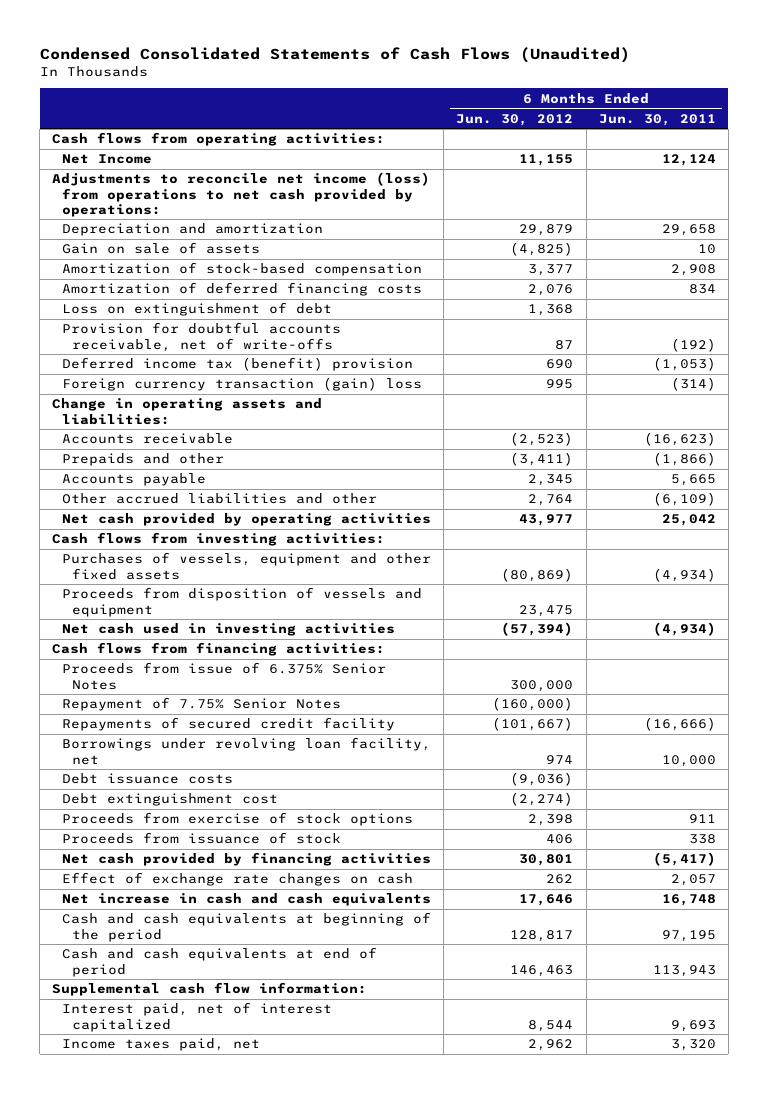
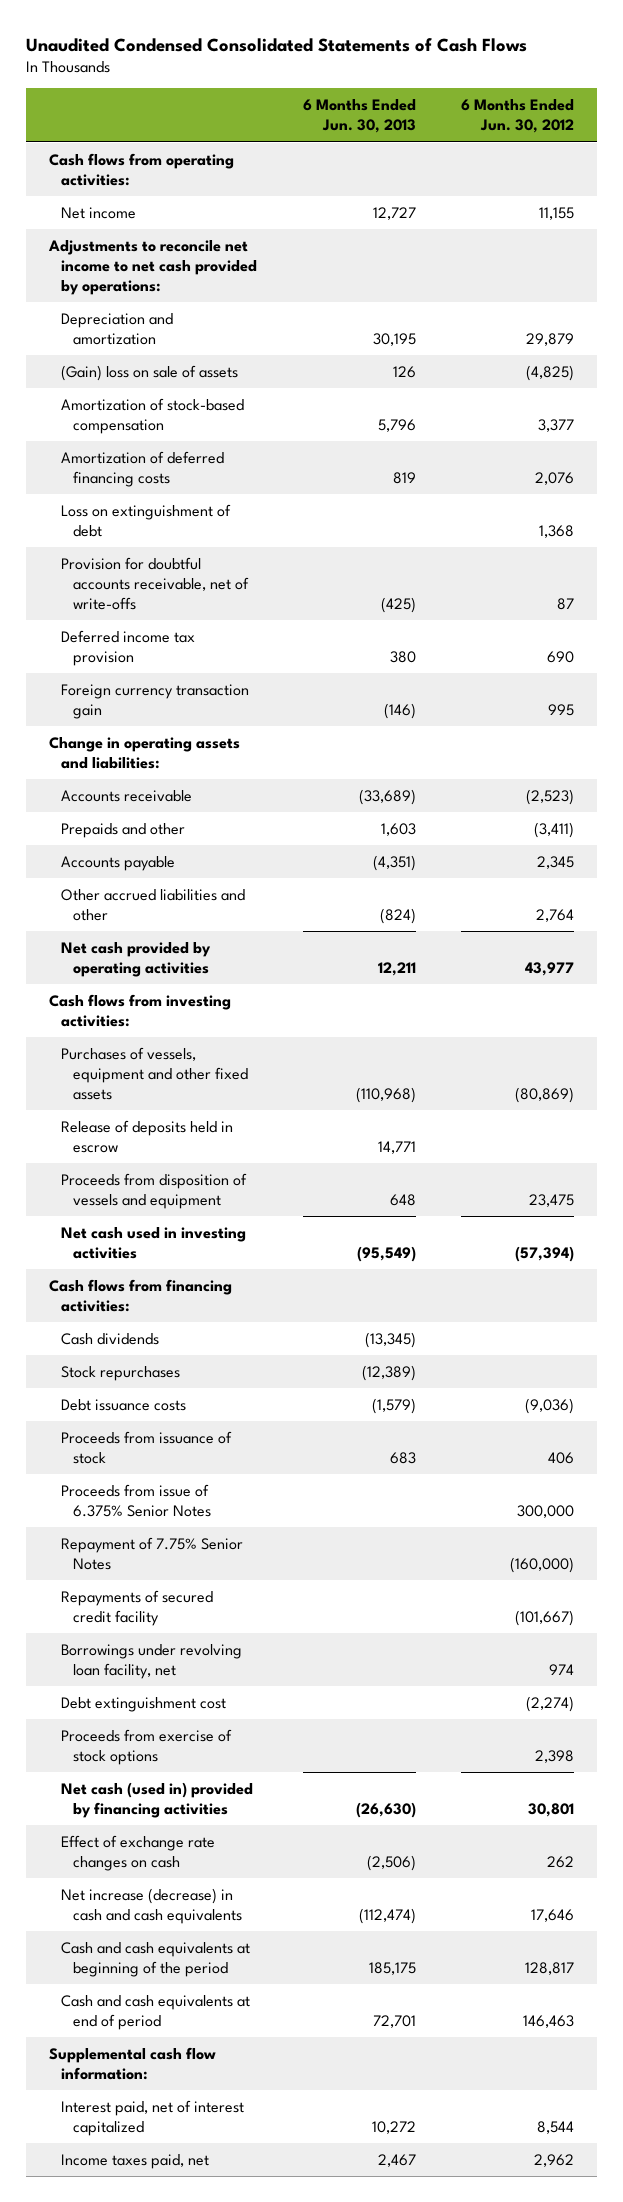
[39,46,630,63] Condensed Consolidated Statements of Cash Flows (Unaudited) -> [25,37,527,52] Unaudited Condensed Consolidated Statements of Cash Flows
[598,113,716,126] Jun. 30, 2011 -> none
none -> [302,99,416,134] 6 Months Ended Jun. 30, 2013
[61,154,152,165] Net Income -> [60,206,136,219] Net income
[52,172,431,217] Adjustments to reconcile net income (loss) from operations to net cash provided by operations: -> [47,239,257,296] Adjustments to reconcile net income to net cash provided by operations:
[61,242,260,255] Gain on sale of assets -> [60,364,238,381] (Gain) loss on sale of assets
[61,357,413,372] Deferred income tax (benefit) provision -> [60,629,195,666] Deferred income tax provision
[61,377,422,392] Foreign currency transaction (gain) loss -> [60,683,249,719] Foreign currency transaction gain
none -> [60,1119,233,1153] Release of deposits held in escrow
none -> [60,1332,159,1345] Cash dividends
none -> [60,1365,180,1381] Stock repurchases
[61,773,233,785] Debt issuance costs -> [60,1398,186,1411] Debt issuance costs
[61,832,341,845] Proceeds from issuance of stock -> [60,1430,232,1464] Proceeds from issuance of stock
[61,852,431,867] Net cash provided by financing activities -> [60,1781,253,1818] Net cash (used in) provided by financing activities
[61,893,431,907] Net increase in cash and cash equivalents -> [60,1887,243,1924] Net increase (decrease) in cash and cash equivalents

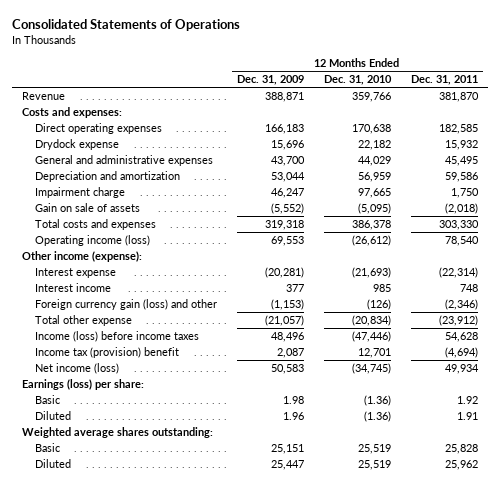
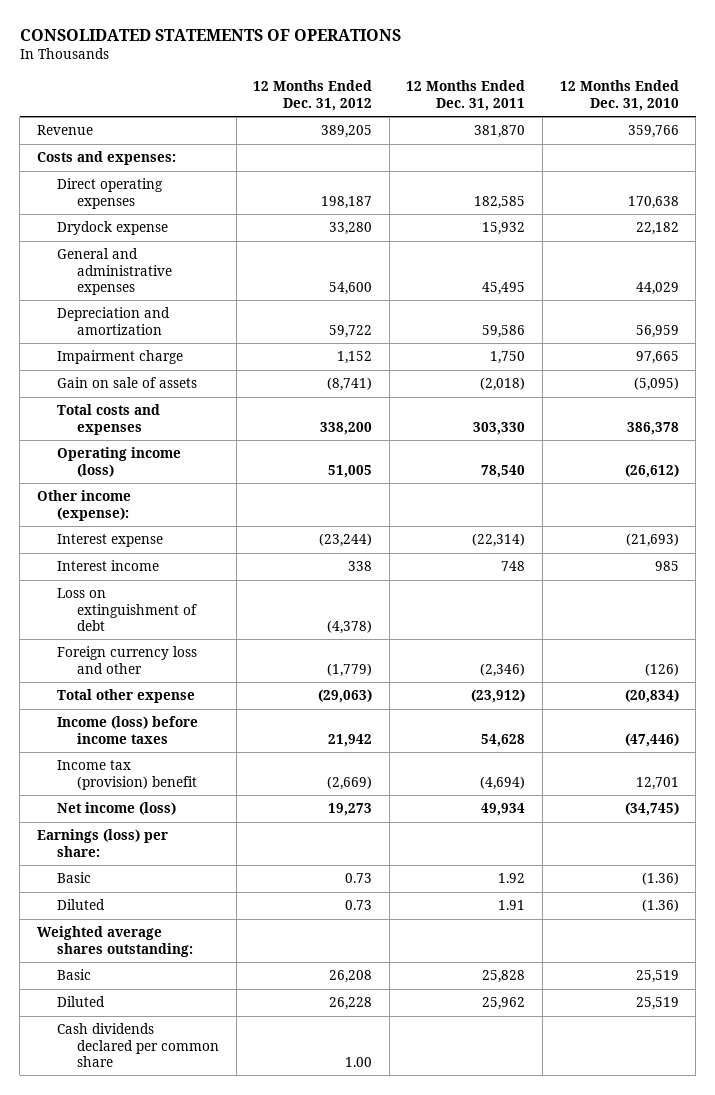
[11,19,240,32] Consolidated Statements of Operations -> [19,28,401,41] CONSOLIDATED STATEMENTS OF OPERATIONS
[236,75,304,86] Dec. 31, 2009 -> none
none -> [253,80,373,111] 12 Months Ended Dec. 31, 2012
none -> [56,588,198,632] Loss on extinguishment of debt
[35,299,218,311] Foreign currency gain (loss) and other -> [56,646,197,674] Foreign currency loss and other
none -> [56,1023,220,1068] Cash dividends declared per common share

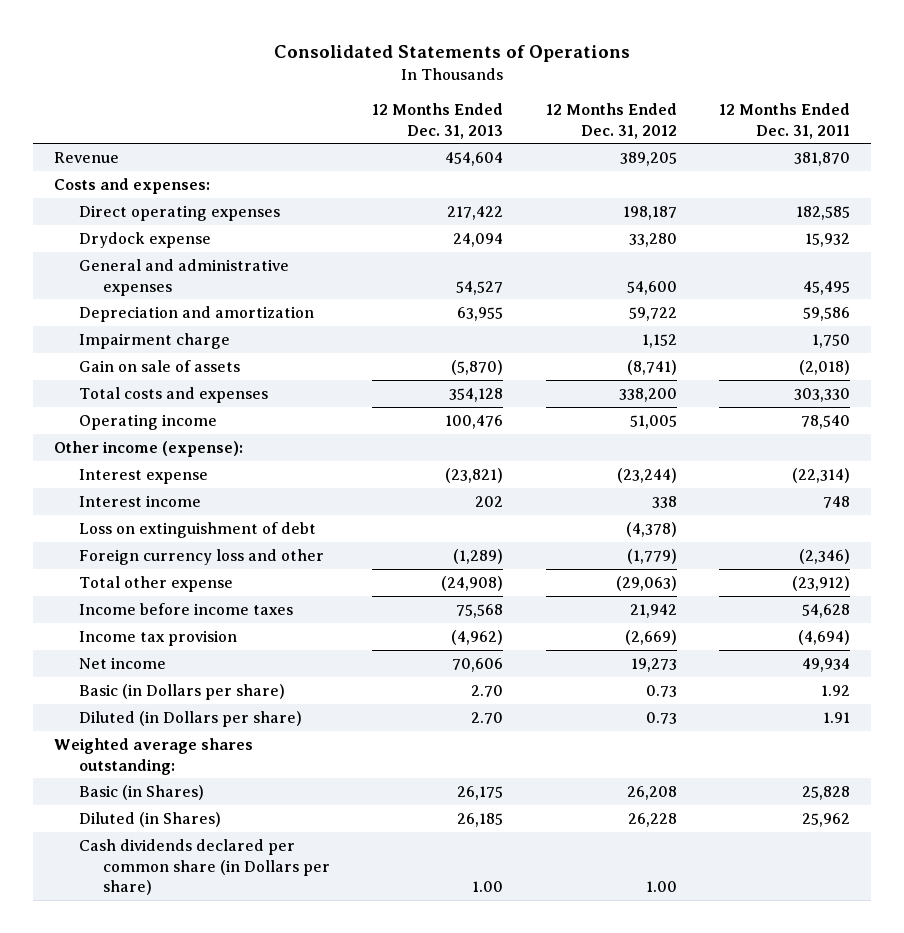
[19,28,401,41] CONSOLIDATED STATEMENTS OF OPERATIONS -> [273,45,630,63] Consolidated Statements of Operations
[559,80,679,111] 12 Months Ended Dec. 31, 2010 -> none
none -> [372,102,504,139] 12 Months Ended Dec. 31, 2013
[56,447,181,477] Operating income (loss) -> [78,413,217,430] Operating income
[36,829,168,857] Earnings (loss) per share: -> none
[56,716,198,744] Income (loss) before income taxes -> [78,602,293,615] Income before income taxes
[56,760,198,790] Income tax (provision) benefit -> [78,629,237,646] Income tax provision
[56,802,176,816] Net income (loss) -> [78,656,166,669] Net income
[56,872,91,884] Basic -> [78,683,285,700] Basic (in Dollars per share)
[56,899,105,911] Diluted -> [78,710,302,727] Diluted (in Dollars per share)
[56,969,91,981] Basic -> [78,784,204,800] Basic (in Shares)
[56,996,105,1008] Diluted -> [78,811,221,827] Diluted (in Shares)
[56,1023,220,1068] Cash dividends declared per common share -> [78,838,331,896] Cash dividends declared per common share (in Dollars per share)

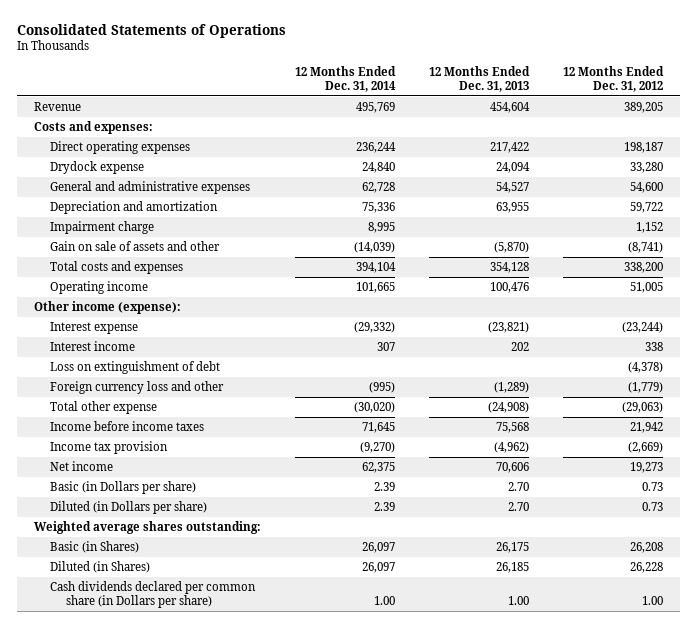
[718,102,850,139] 12 Months Ended Dec. 31, 2011 -> none
none -> [294,66,396,92] 12 Months Ended Dec. 31, 2014
[78,359,240,372] Gain on sale of assets -> [49,241,220,252] Gain on sale of assets and other

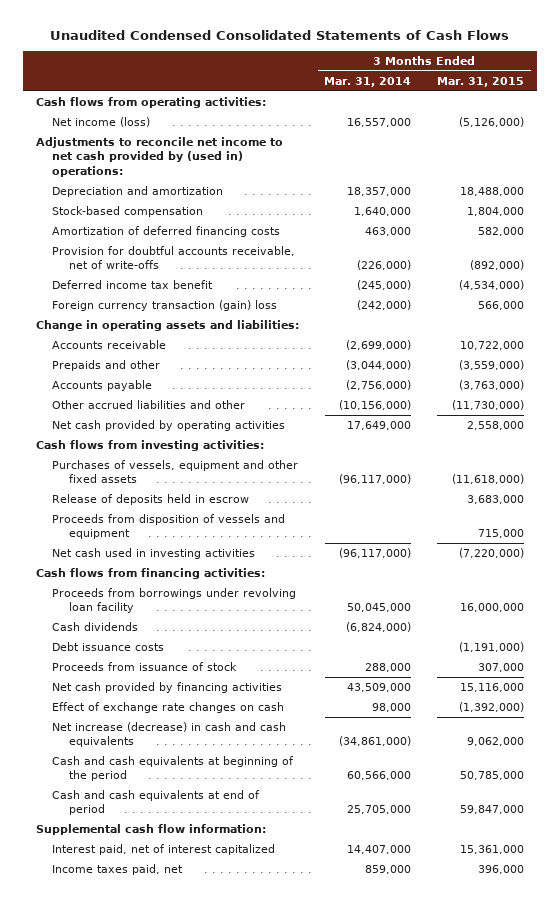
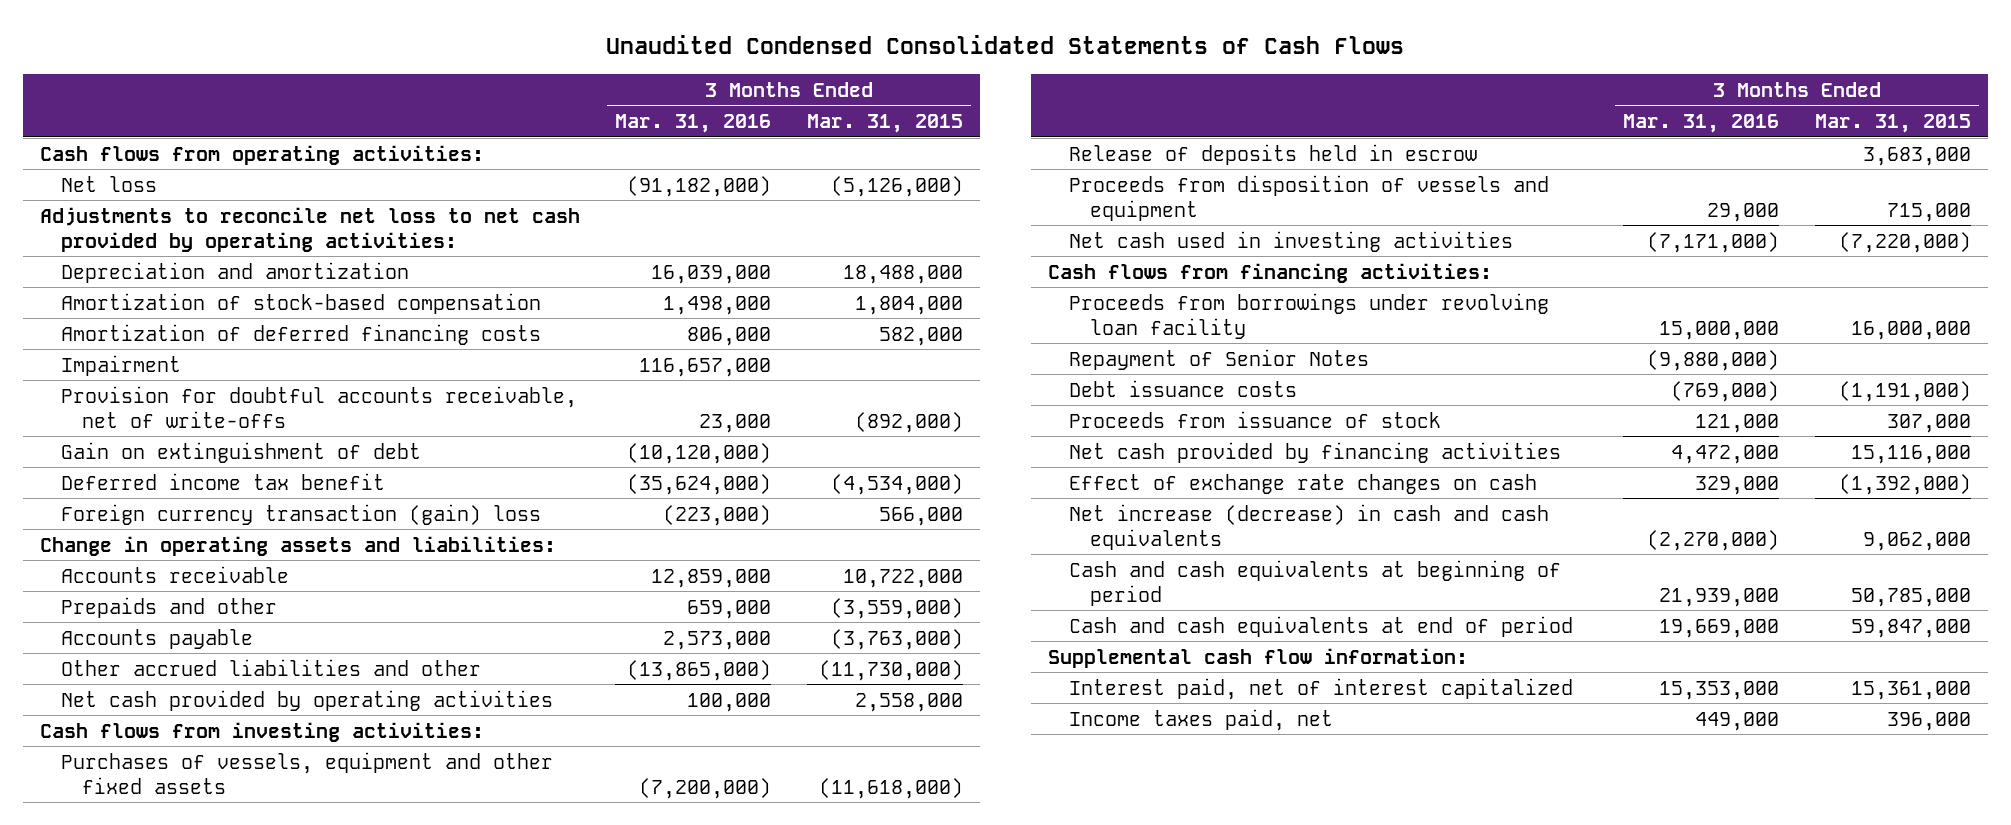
[324,76,412,87] Mar. 31, 2014 -> none
none -> [615,114,772,134] Mar. 31, 2016
[52,117,151,128] Net income (loss) -> [61,175,158,192] Net loss
[35,137,283,177] Adjustments to reconcile net income to net cash provided by (used in) operations: -> [40,206,581,252] Adjustments to reconcile net loss to net cash provided by operating activities:
[52,206,204,218] Stock-based compensation -> [61,292,542,314] Amortization of stock-based compensation
none -> [61,354,182,376] Impairment
none -> [61,441,422,463] Gain on extinguishment of debt
[52,622,139,632] Cash dividends -> none
none -> [1068,348,1369,370] Repayment of Senior Notes
[52,756,295,782] Cash and cash equivalents at beginning of the period -> [1068,559,1561,606] Cash and cash equivalents at beginning of period

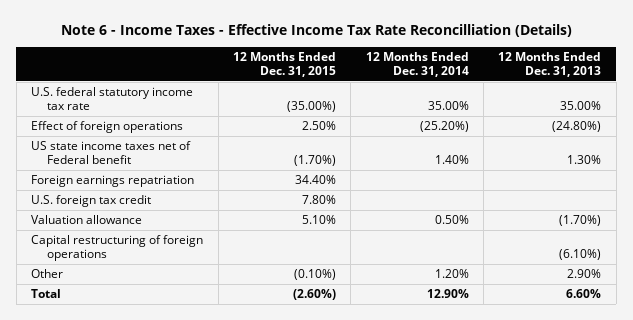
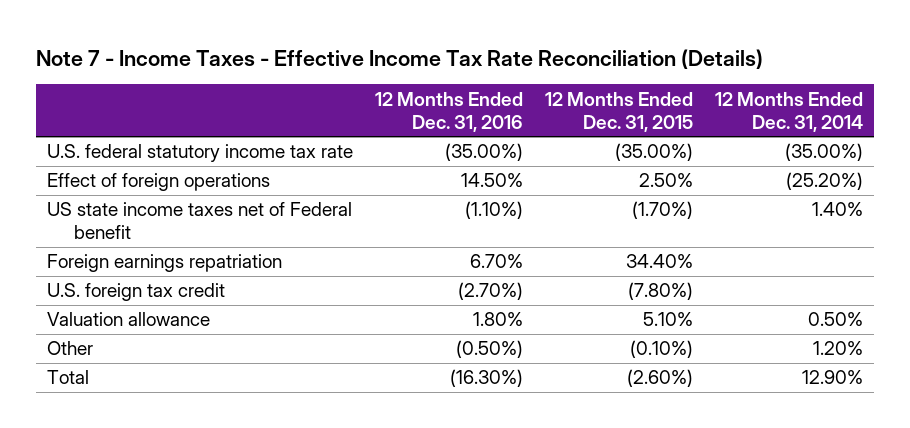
[61,23,573,37] Note 6 - Income Taxes - Effective Income Tax Rate Reconcilliation (Details) -> [36,48,764,69] Note 7 - Income Taxes - Effective Income Tax Rate Reconciliation (Details)
[498,52,602,78] 12 Months Ended Dec. 31, 2013 -> none
none -> [375,91,524,132] 12 Months Ended Dec. 31, 2016
[427,101,469,111] 35.00% -> [784,143,863,162] (35.00%)
[301,195,336,205] 7.80% -> [628,282,694,301] (7.80%)
[31,235,204,262] Capital restructuring of foreign operations -> none

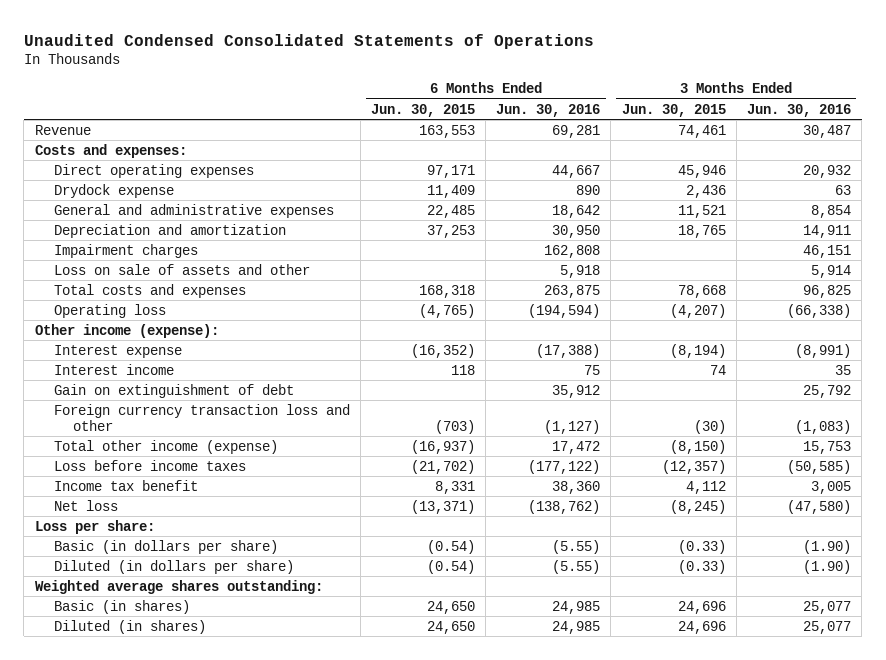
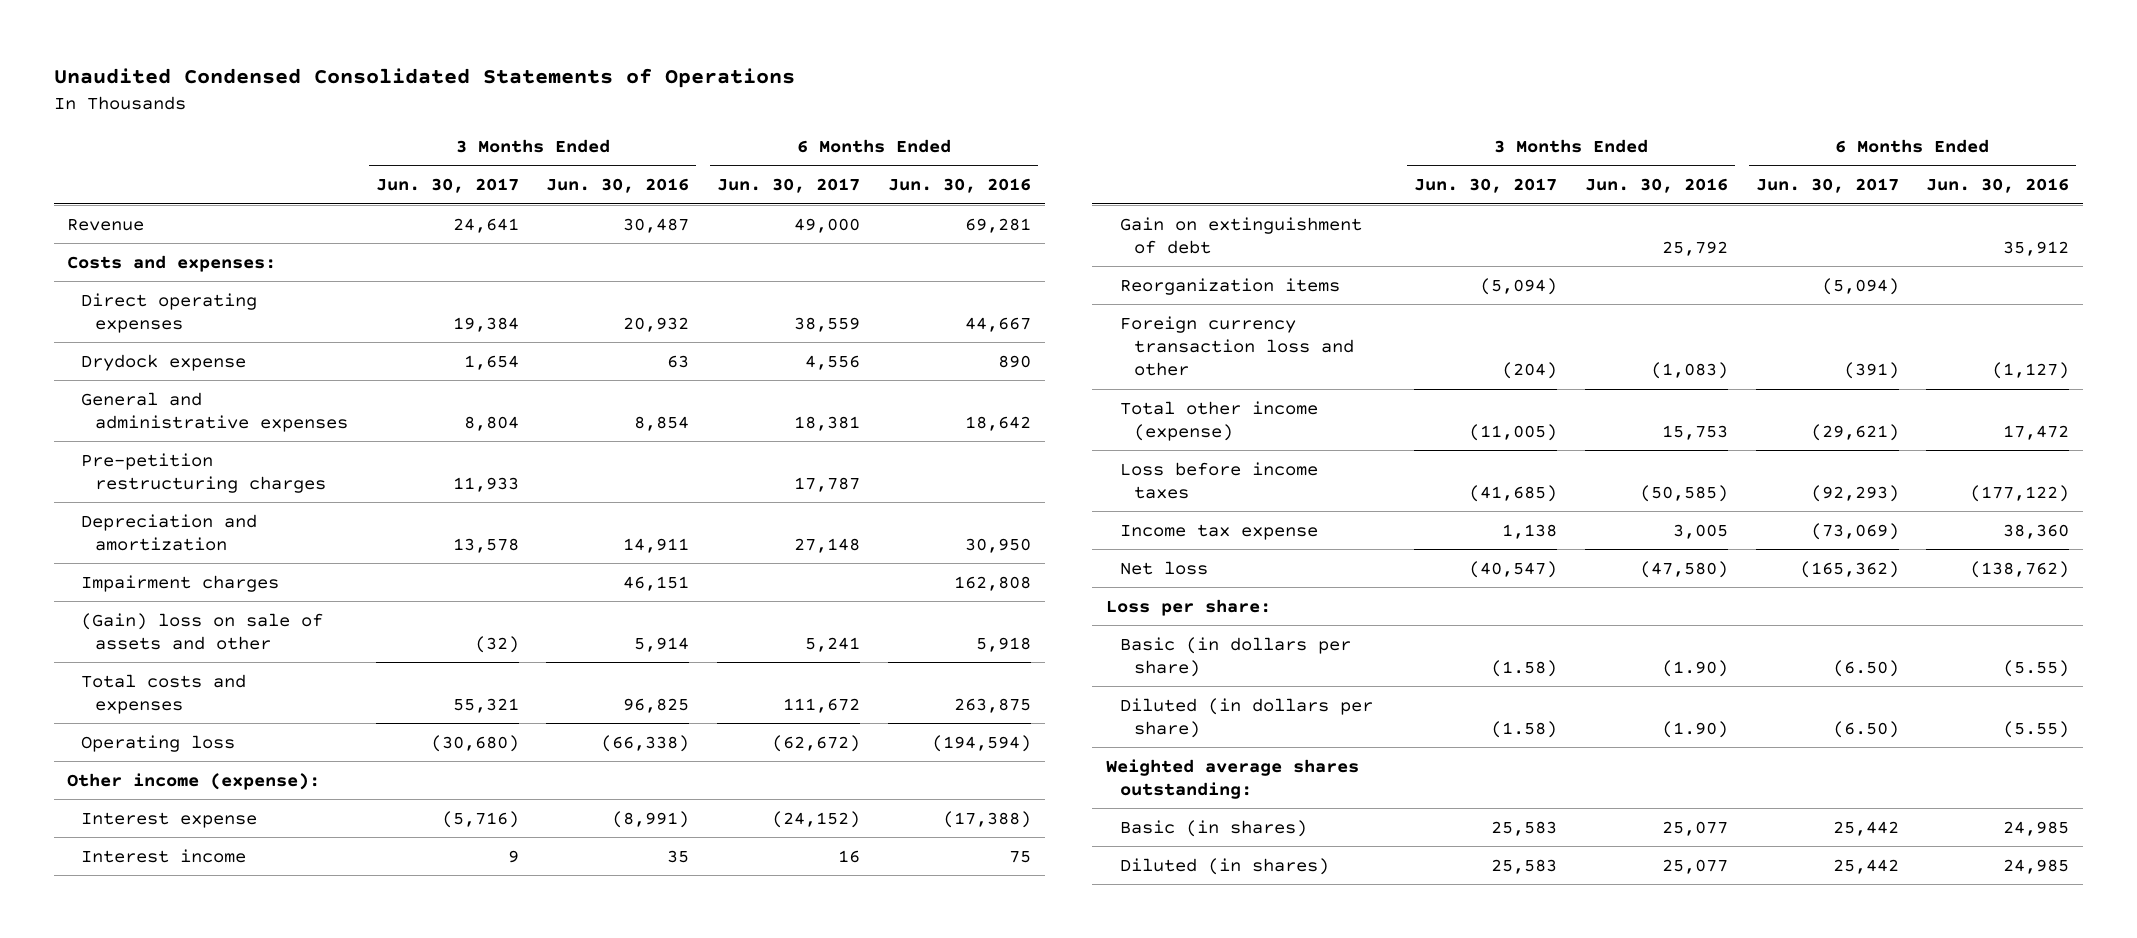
[371,103,476,117] Jun. 30, 2015 -> none
[621,103,726,117] Jun. 30, 2015 -> none
none -> [375,178,519,194] Jun. 30, 2017
none -> [717,178,861,194] Jun. 30, 2017
none -> [81,452,326,493] Pre-petition restructuring charges
[53,263,310,275] Loss on sale of assets and other -> [81,612,324,650] (Gain) loss on sale of assets and other
none -> [1119,277,1340,295] Reorganization items
[53,479,198,491] Income tax benefit -> [1119,523,1318,540] Income tax expense

